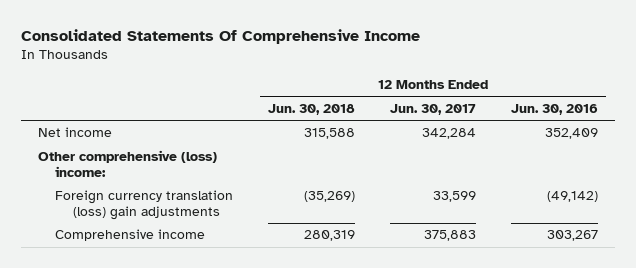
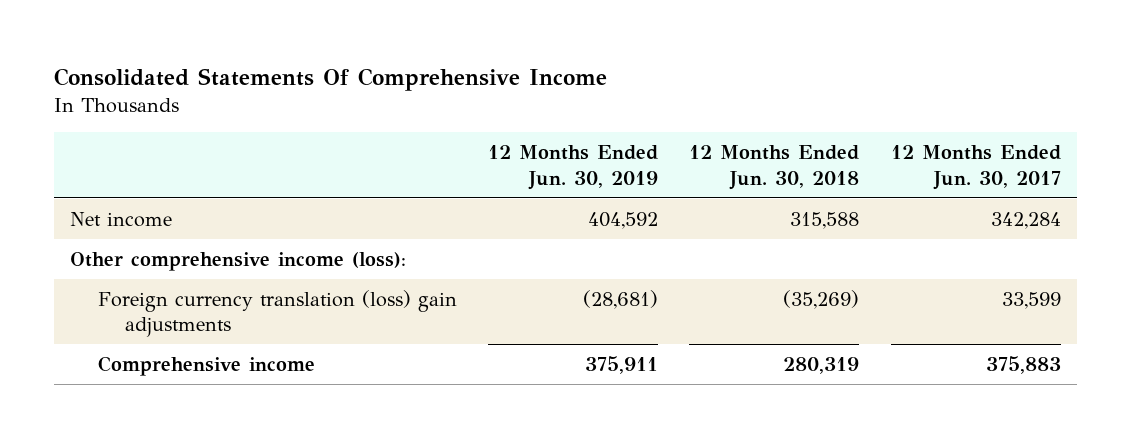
[510,104,598,116] Jun. 30, 2016 -> none
none -> [488,144,659,190] 12 Months Ended Jun. 30, 2019
[38,150,218,178] Other comprehensive (loss) income: -> [69,251,406,271] Other comprehensive income (loss):

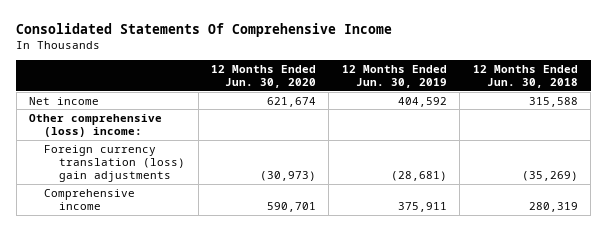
[890,144,1061,190] 12 Months Ended Jun. 30, 2017 -> none
none -> [210,64,316,88] 12 Months Ended Jun. 30, 2020
[69,251,406,271] Other comprehensive income (loss): -> [29,113,163,137] Other comprehensive (loss) income:

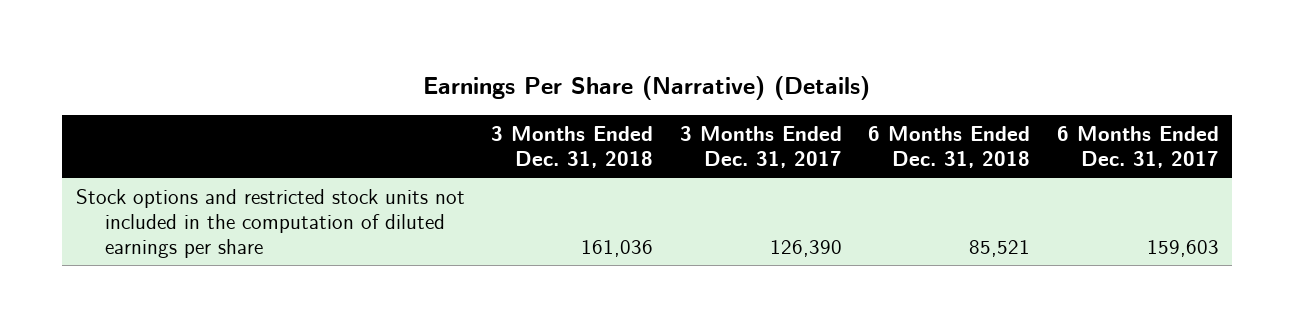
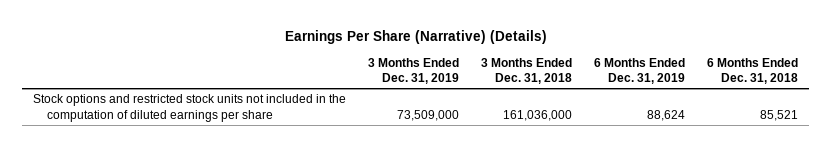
[679,126,842,168] 3 Months Ended Dec. 31, 2017 -> none
[1056,126,1219,168] 6 Months Ended Dec. 31, 2017 -> none
none -> [368,57,460,85] 3 Months Ended Dec. 31, 2019
none -> [594,57,686,85] 6 Months Ended Dec. 31, 2019
[581,239,654,257] 161,036 -> [503,109,573,121] 161,036,000

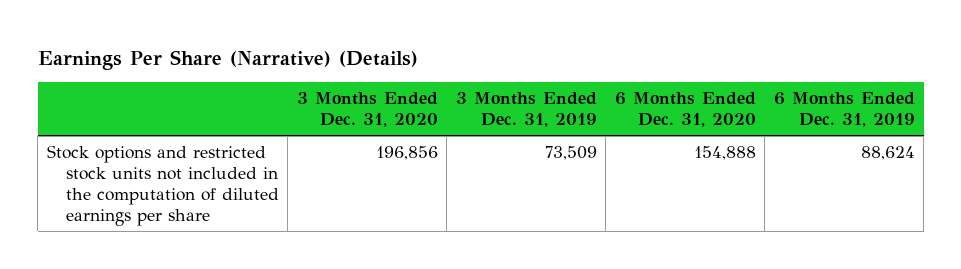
[481,57,573,85] 3 Months Ended Dec. 31, 2018 -> none
[707,57,799,85] 6 Months Ended Dec. 31, 2018 -> none
none -> [296,91,438,128] 3 Months Ended Dec. 31, 2020
none -> [614,91,756,128] 6 Months Ended Dec. 31, 2020
[397,109,460,121] 73,509,000 -> [544,146,597,161] 73,509

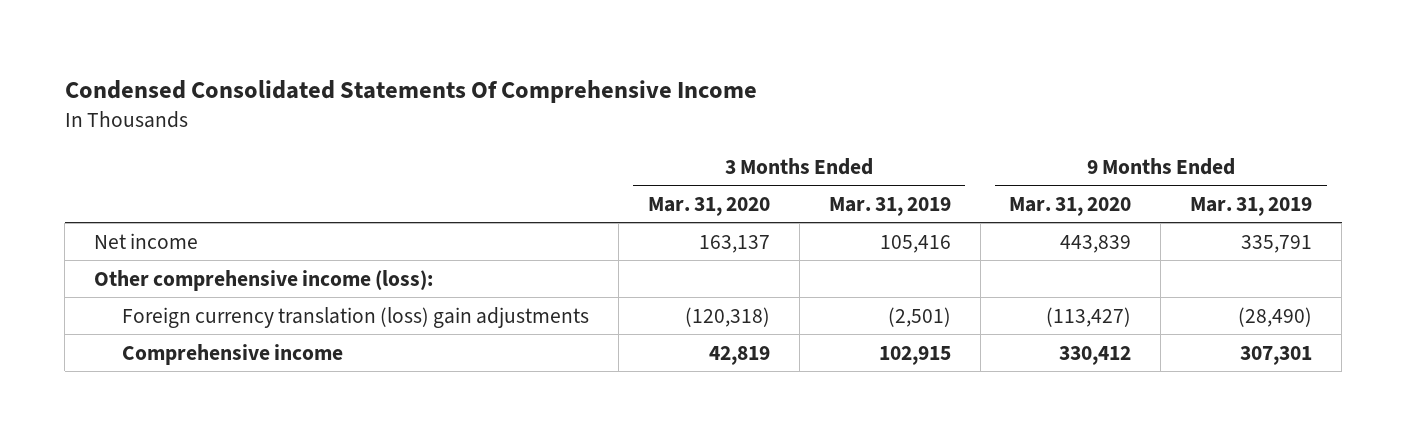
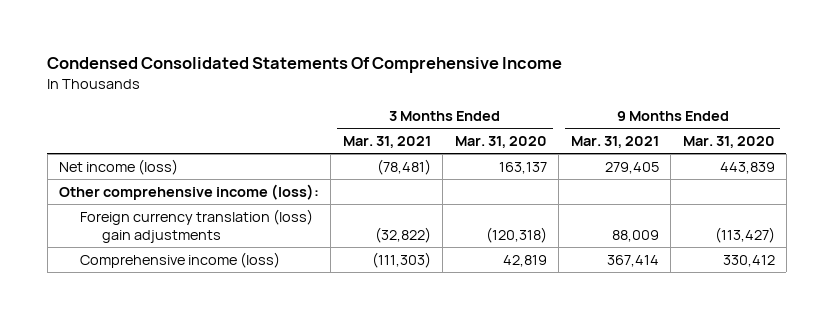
[828,196,951,216] Mar. 31, 2019 -> none
[1190,196,1313,216] Mar. 31, 2019 -> none
none -> [342,135,431,148] Mar. 31, 2021
none -> [570,135,659,148] Mar. 31, 2021
[94,232,199,249] Net income -> [58,158,178,175] Net income (loss)
[122,343,344,365] Comprehensive income -> [80,251,281,268] Comprehensive income (loss)

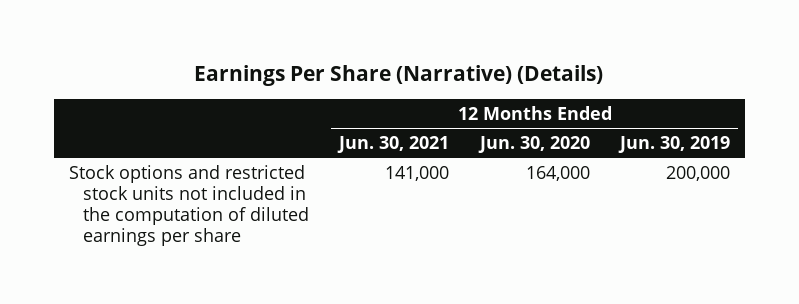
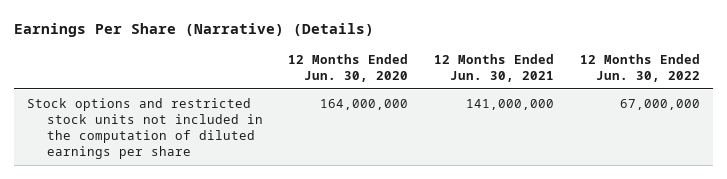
[618,136,731,154] Jun. 30, 2019 -> none
none -> [580,53,701,83] 12 Months Ended Jun. 30, 2022
[385,165,450,181] 141,000 -> [466,98,555,110] 141,000,000
[525,165,590,181] 164,000 -> [320,98,409,110] 164,000,000

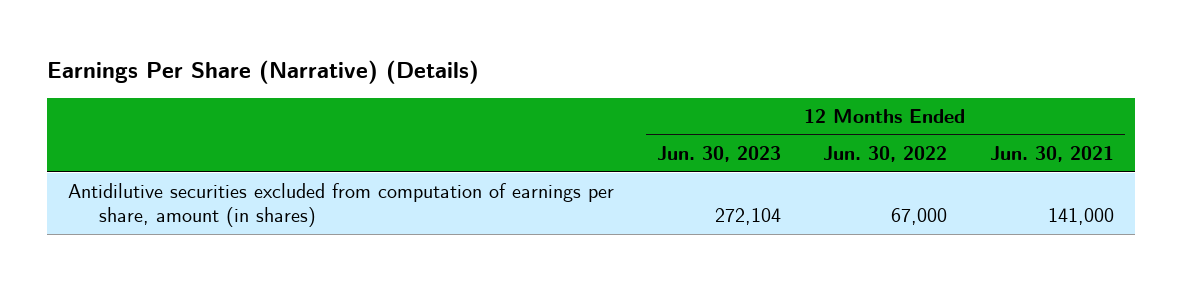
[288,53,409,83] 12 Months Ended Jun. 30, 2020 -> none
none -> [656,146,781,163] Jun. 30, 2023
[26,97,263,160] Stock options and restricted stock units not included in the computation of diluted earnings per share -> [68,183,615,228] Antidilutive securities excluded from computation of earnings per share, amount (in shares)
[466,98,555,110] 141,000,000 -> [1048,208,1115,226] 141,000
[620,98,701,110] 67,000,000 -> [891,208,948,226] 67,000

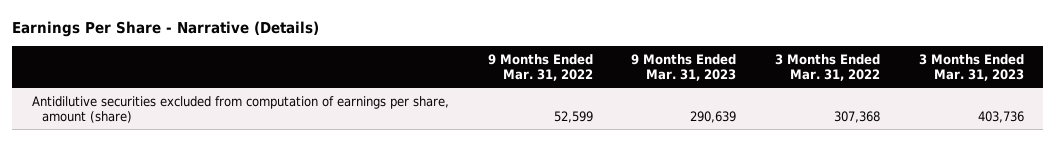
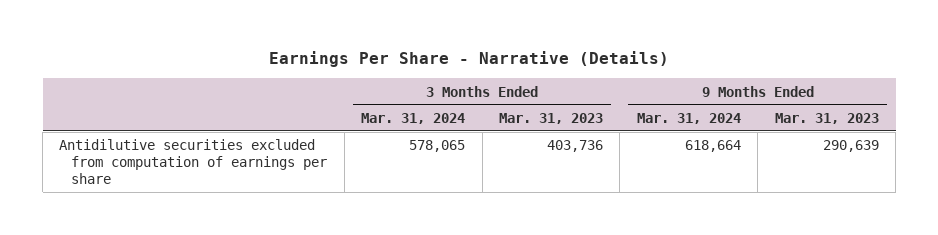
[487,53,593,82] 9 Months Ended Mar. 31, 2022 -> none
[775,53,881,82] 3 Months Ended Mar. 31, 2022 -> none
none -> [361,112,466,124] Mar. 31, 2024
none -> [636,112,741,124] Mar. 31, 2024
[31,95,449,124] Antidilutive securities excluded from computation of earnings per share, amount (share) -> [59,139,328,184] Antidilutive securities excluded from computation of earnings per share

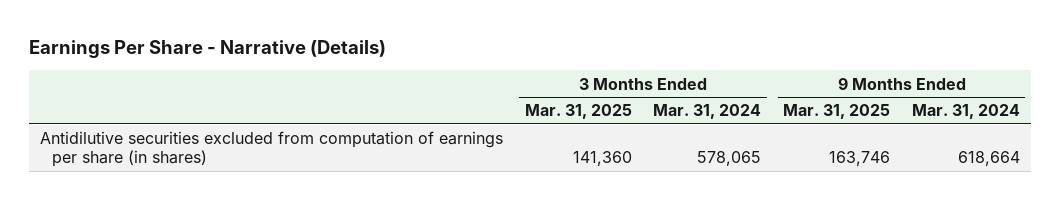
[498,112,603,124] Mar. 31, 2023 -> none
[774,112,879,124] Mar. 31, 2023 -> none
none -> [524,104,632,120] Mar. 31, 2025
none -> [783,104,891,120] Mar. 31, 2025
[59,139,328,184] Antidilutive securities excluded from computation of earnings per share -> [39,131,503,168] Antidilutive securities excluded from computation of earnings per share (in shares)

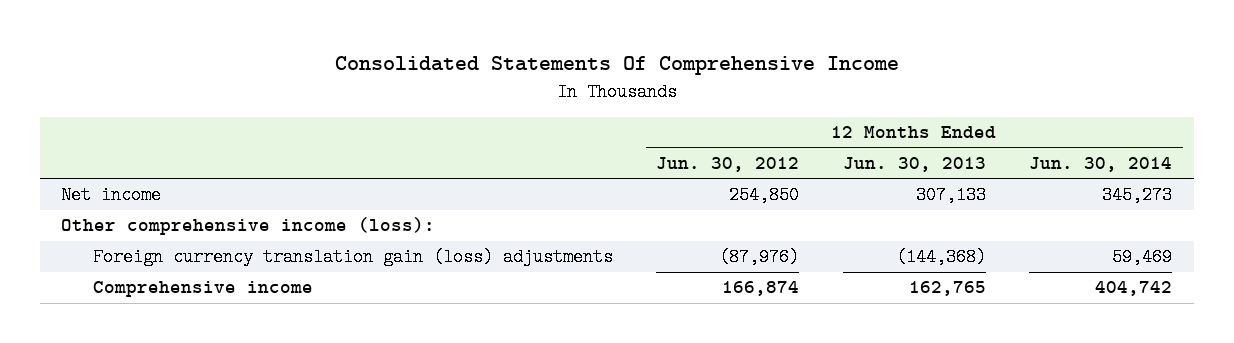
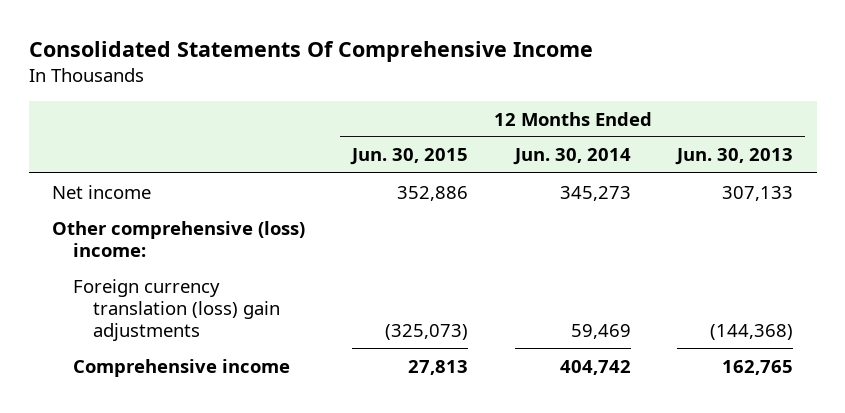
[656,157,800,173] Jun. 30, 2012 -> none
none -> [349,148,468,166] Jun. 30, 2015
[61,217,436,236] Other comprehensive income (loss): -> [52,220,306,257] Other comprehensive (loss) income:
[92,248,613,267] Foreign currency translation gain (loss) adjustments -> [72,278,281,341] Foreign currency translation (loss) gain adjustments

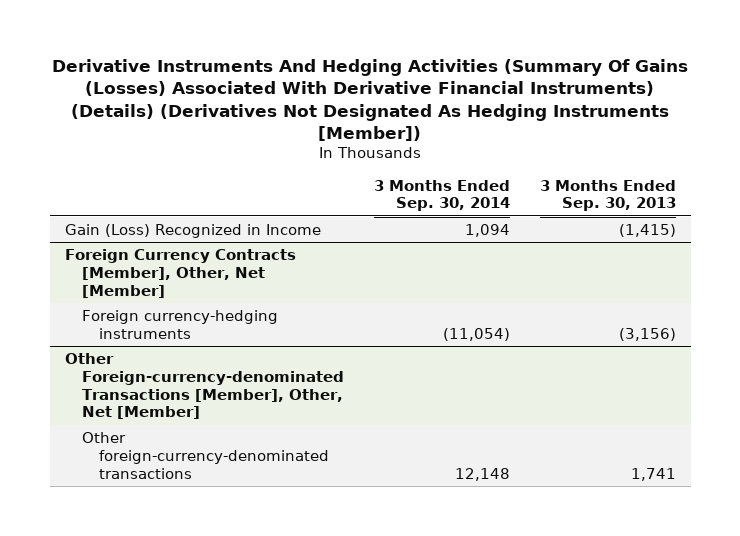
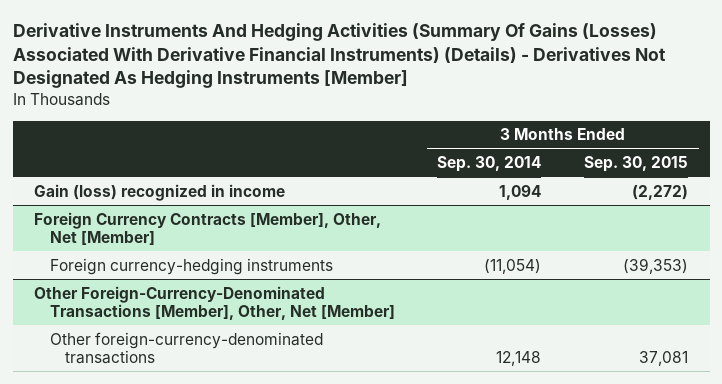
[52,58,689,141] Derivative Instruments And Hedging Activities (Summary Of Gains (Losses) Associated With Derivative Financial Instruments) (Details) (Derivatives Not Designated As Hedging Instruments [Member]) -> [12,22,666,89] Derivative Instruments And Hedging Activities (Summary Of Gains (Losses) Associated With Derivative Financial Instruments) (Details) - Derivatives Not Designated As Hedging Instruments [Member]
[539,179,676,212] 3 Months Ended Sep. 30, 2013 -> none
none -> [584,155,689,172] Sep. 30, 2015
[64,223,321,238] Gain (Loss) Recognized in Income -> [34,183,286,201] Gain (loss) recognized in income
[64,352,345,420] Other Foreign-currency-denominated Transactions [Member], Other, Net [Member] -> [34,285,395,321] Other Foreign-Currency-Denominated Transactions [Member], Other, Net [Member]

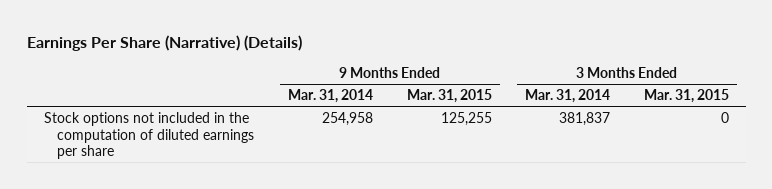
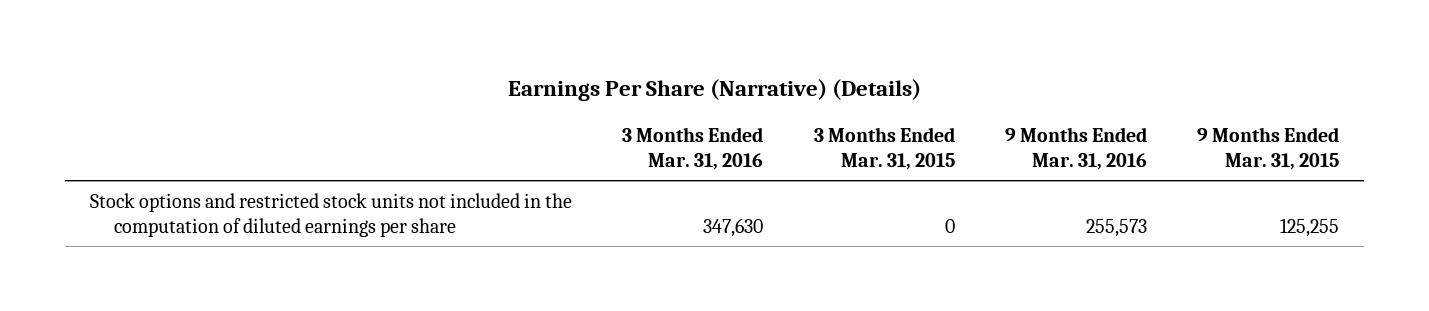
[288,89,374,104] Mar. 31, 2014 -> none
[525,89,611,104] Mar. 31, 2014 -> none
none -> [622,127,764,171] 3 Months Ended Mar. 31, 2016
none -> [1004,127,1147,171] 9 Months Ended Mar. 31, 2016
[43,112,255,160] Stock options not included in the computation of diluted earnings per share -> [90,192,573,237] Stock options and restricted stock units not included in the computation of diluted earnings per share

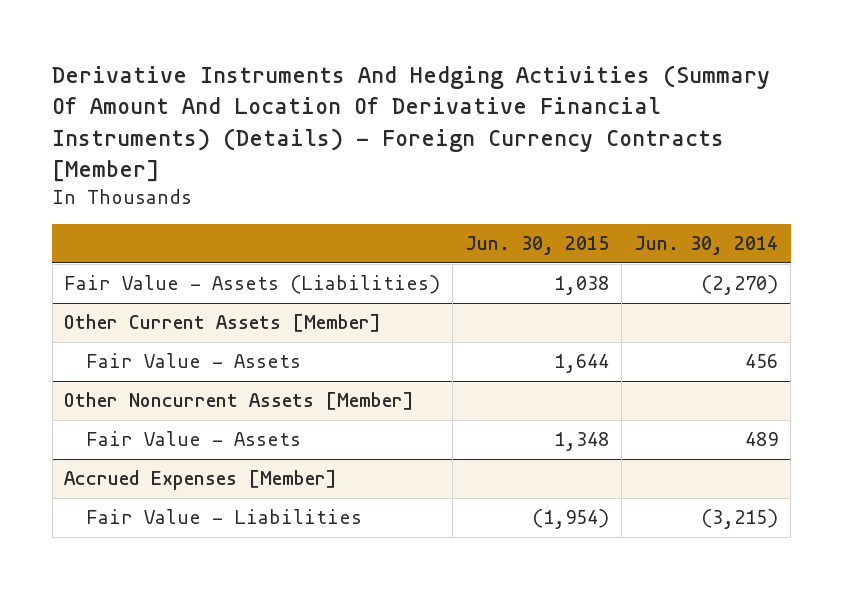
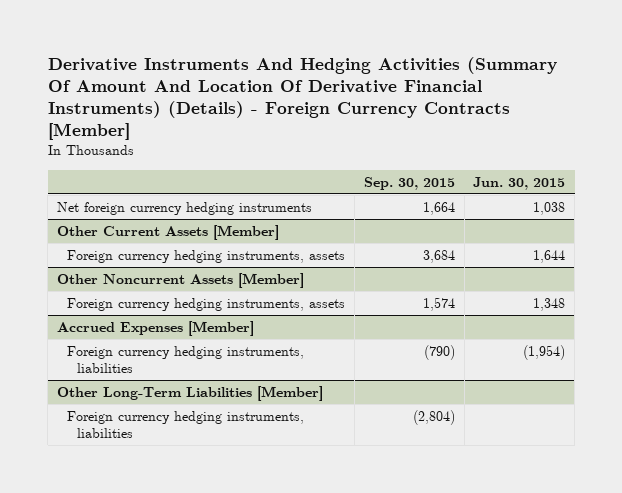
[634,236,779,256] Jun. 30, 2014 -> none
none -> [363,176,455,190] Sep. 30, 2015
[64,275,441,295] Fair Value - Assets (Liabilities) -> [57,201,313,215] Net foreign currency hedging instruments
[85,353,301,369] Fair Value - Assets -> [67,249,346,263] Foreign currency hedging instruments, assets
[85,431,301,447] Fair Value - Assets -> [67,297,346,311] Foreign currency hedging instruments, assets
[85,509,362,525] Fair Value - Liabilities -> [67,345,305,374] Foreign currency hedging instruments, liabilities
none -> [57,385,324,401] Other Long-Term Liabilities [Member]
none -> [67,410,305,439] Foreign currency hedging instruments, liabilities

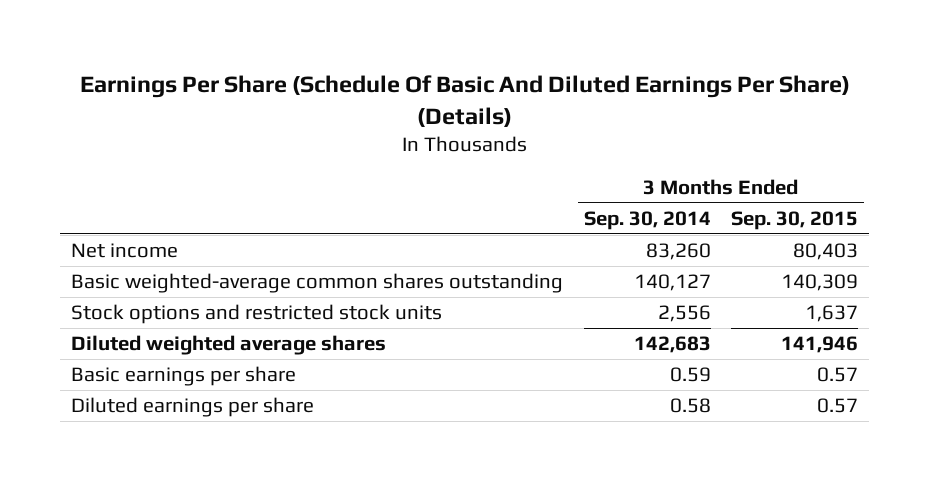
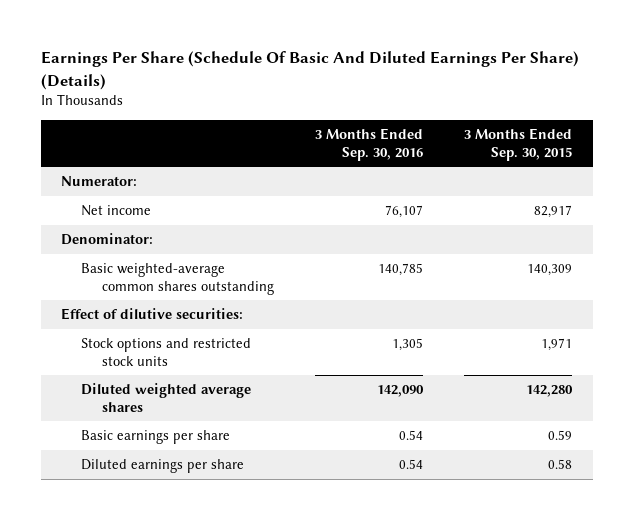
[583,210,711,230] Sep. 30, 2014 -> none
none -> [314,127,423,161] 3 Months Ended Sep. 30, 2016
none -> [61,176,138,187] Numerator:
[793,243,859,261] 80,403 -> [533,205,572,219] 82,917
none -> [61,233,154,246] Denominator:
none -> [61,308,244,321] Effect of dilutive securities:
[805,305,859,323] 1,637 -> [540,338,572,352] 1,971
[781,336,859,354] 141,946 -> [525,385,573,398] 142,280
[817,367,859,383] 0.57 -> [547,430,572,441] 0.59
[817,398,859,414] 0.57 -> [547,459,572,470] 0.58

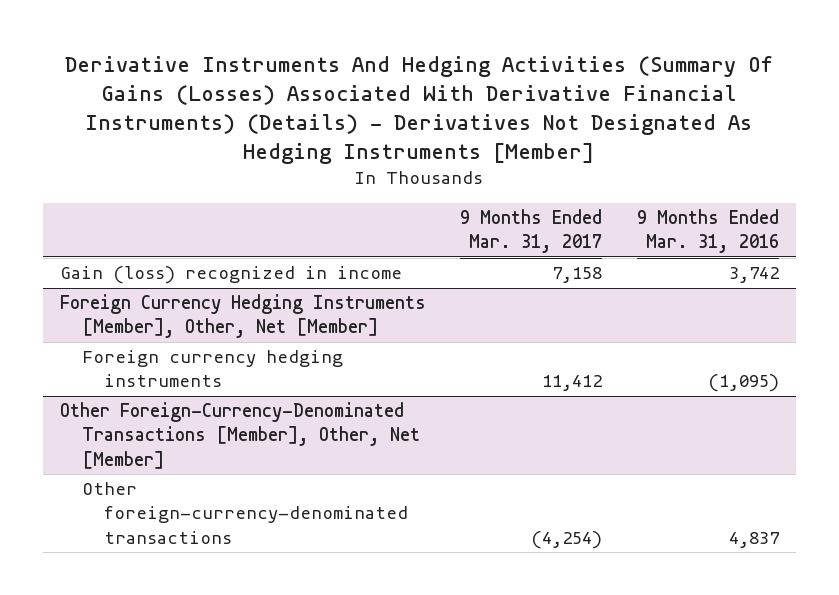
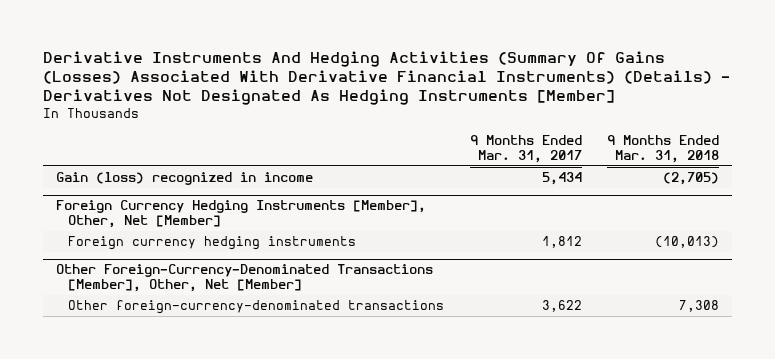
[636,209,779,254] 9 Months Ended Mar. 31, 2016 -> none
none -> [607,135,720,164] 9 Months Ended Mar. 31, 2018
[552,267,603,284] 7,158 -> [541,172,582,186] 5,434
[542,375,603,392] 11,412 -> [541,236,582,249] 1,812
[531,530,603,549] (4,254) -> [541,300,582,313] 3,622

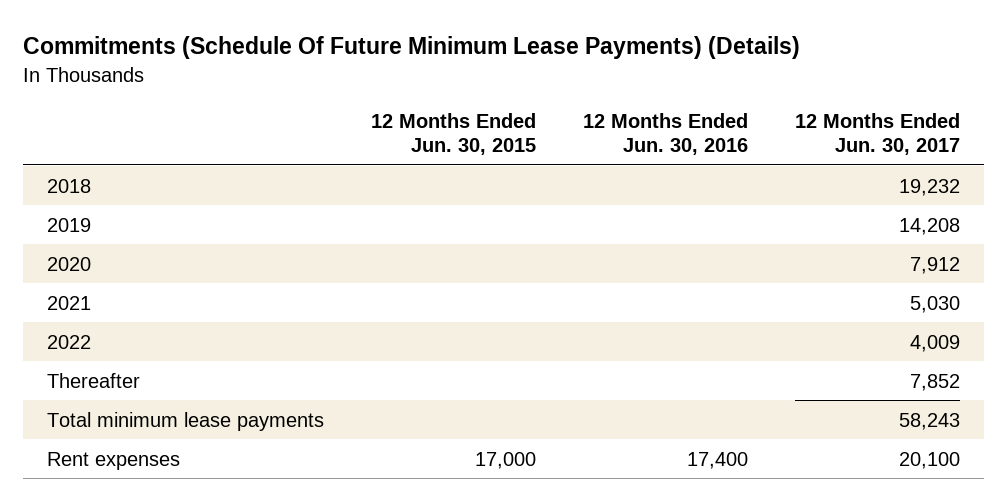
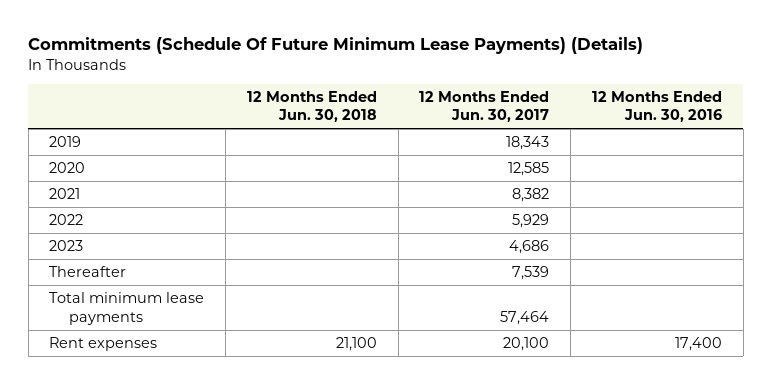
[370,113,536,156] 12 Months Ended Jun. 30, 2015 -> none
none -> [246,90,377,123] 12 Months Ended Jun. 30, 2018
[46,178,91,193] 2018 -> none
[899,217,961,235] 14,208 -> [506,135,550,150] 18,343
[910,256,961,274] 7,912 -> [508,161,550,176] 12,585
[910,295,961,313] 5,030 -> [512,187,550,202] 8,382
[910,334,961,352] 4,009 -> [512,213,550,228] 5,929
none -> [49,239,84,251] 2023
[910,373,961,391] 7,852 -> [512,265,550,280] 7,539
[899,412,961,430] 58,243 -> [500,310,550,325] 57,464

